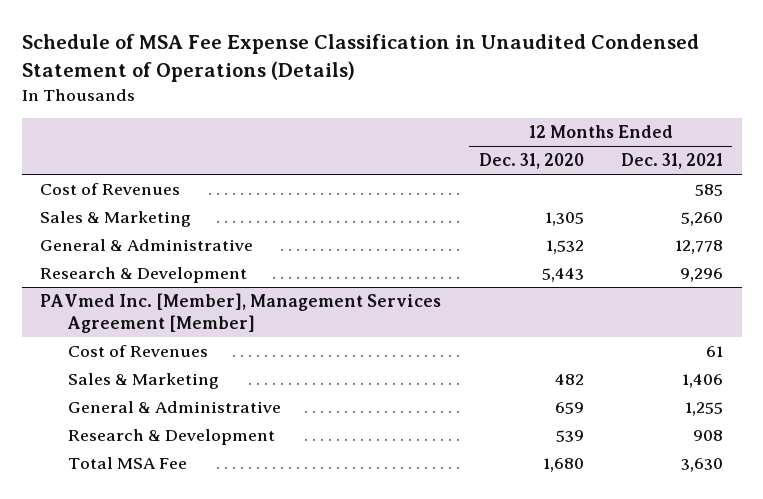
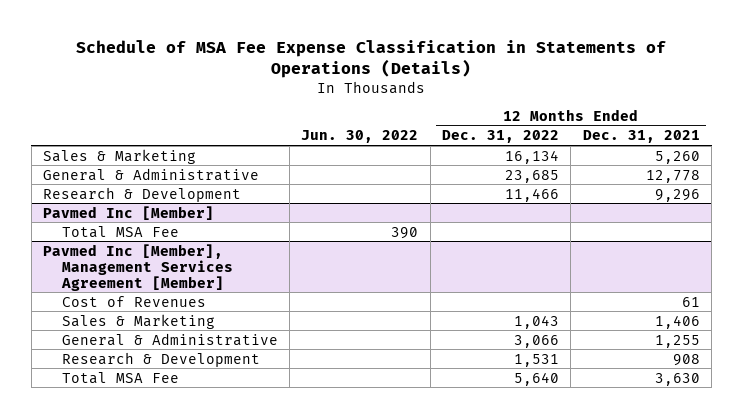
[21,34,699,82] Schedule of MSA Fee Expense Classification in Unaudited Condensed Statement of Operations (Details) -> [76,39,667,79] Schedule of MSA Fee Expense Classification in Statements of Operations (Details)
[478,153,584,170] Dec. 31, 2020 -> none
none -> [301,130,419,144] Jun. 30, 2022
none -> [442,130,560,144] Dec. 31, 2022
[40,183,181,196] Cost of Revenues -> none
none -> [43,205,215,220] Pavmed Inc [Member]
none -> [61,225,179,238] Total MSA Fee
[40,293,442,334] PAVmed Inc. [Member], Management Services Agreement [Member] -> [43,243,233,291] Pavmed Inc [Member], Management Services Agreement [Member]

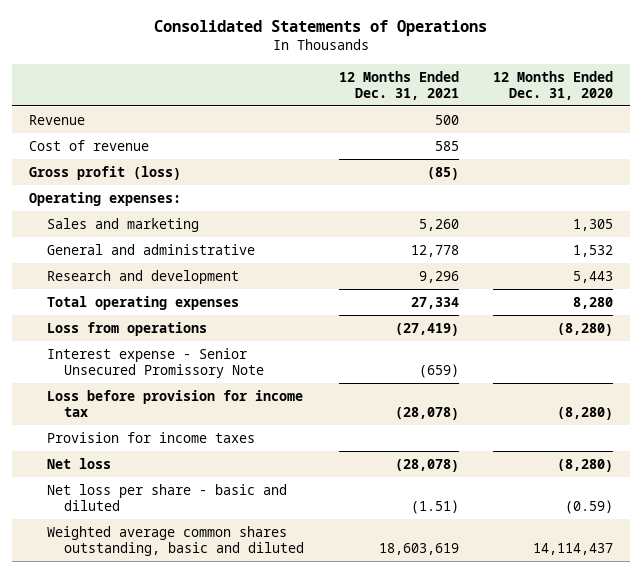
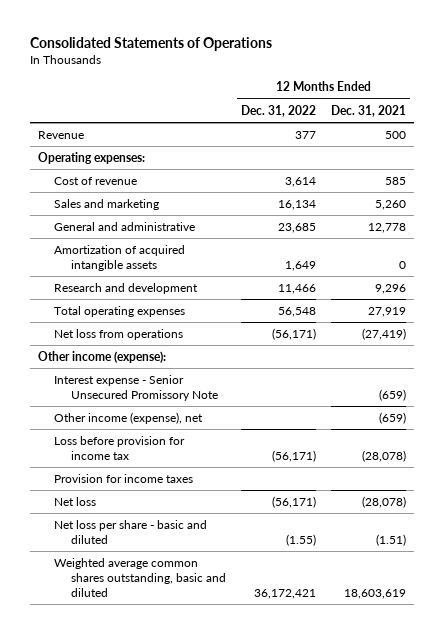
[492,70,613,100] 12 Months Ended Dec. 31, 2020 -> none
none -> [241,104,317,117] Dec. 31, 2022
[28,165,181,180] Gross profit (loss) -> none
[28,139,149,151] Cost of revenue -> [54,176,138,185] Cost of revenue
none -> [54,244,186,271] Amortization of acquired intangible assets
[410,296,459,309] 27,334 -> [368,306,407,317] 27,919
[46,321,207,336] Loss from operations -> [54,328,184,340] Net loss from operations
none -> [37,350,166,363] Other income (expense):
none -> [54,411,204,424] Other income (expense), net

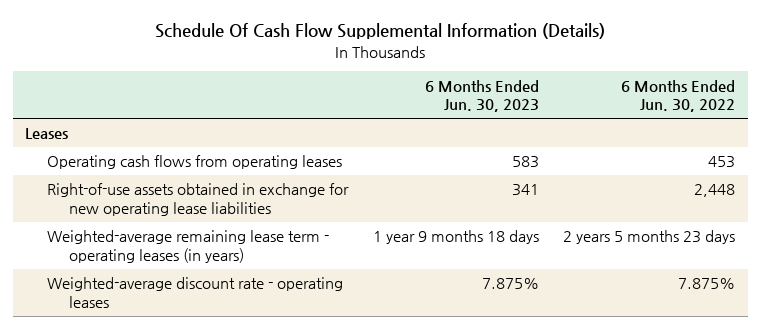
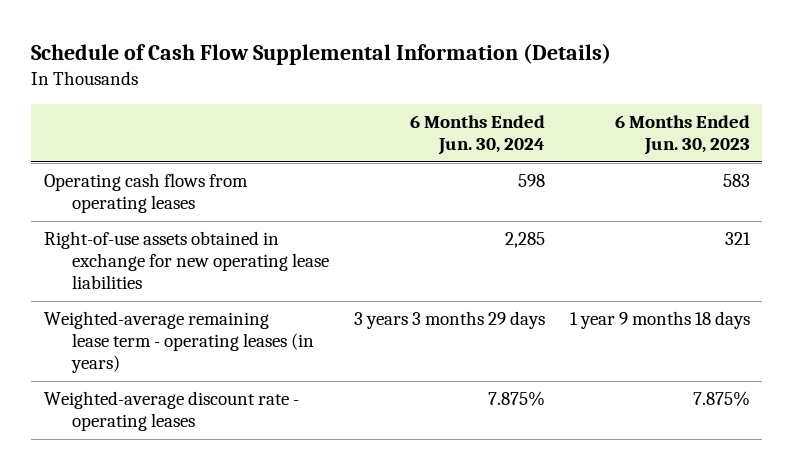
[155,23,606,40] Schedule Of Cash Flow Supplemental Information (Details) -> [31,42,612,65] Schedule of Cash Flow Supplemental Information (Details)
[621,79,736,113] 6 Months Ended Jun. 30, 2022 -> none
none -> [409,114,545,155] 6 Months Ended Jun. 30, 2024
[25,128,69,140] Leases -> none
[511,184,539,197] 341 -> [724,232,751,246] 321

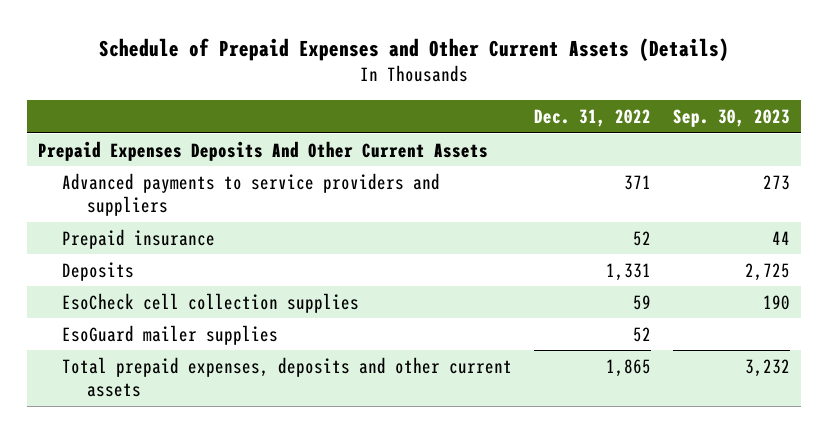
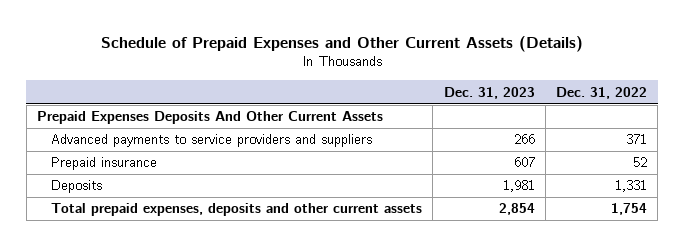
[673,109,791,128] Sep. 30, 2023 -> none
none -> [443,86,535,99] Dec. 31, 2023
[62,292,360,313] EsoCheck cell collection supplies -> none
[62,324,279,345] EsoGuard mailer supplies -> none
[606,358,652,377] 1,865 -> [611,203,648,216] 1,754

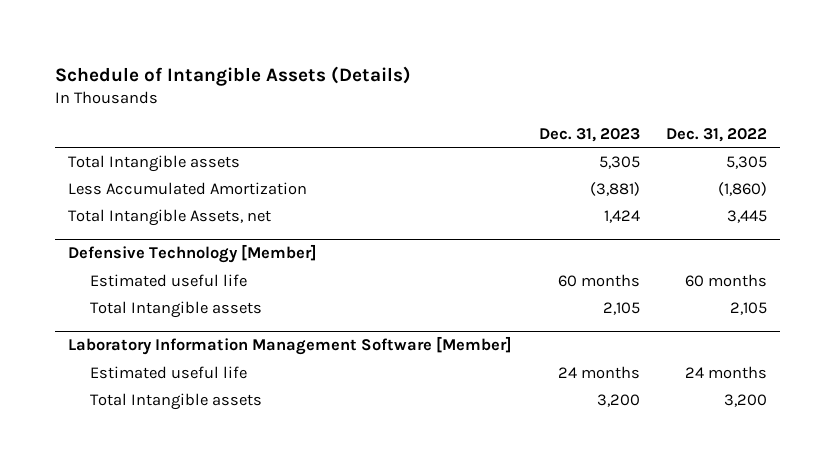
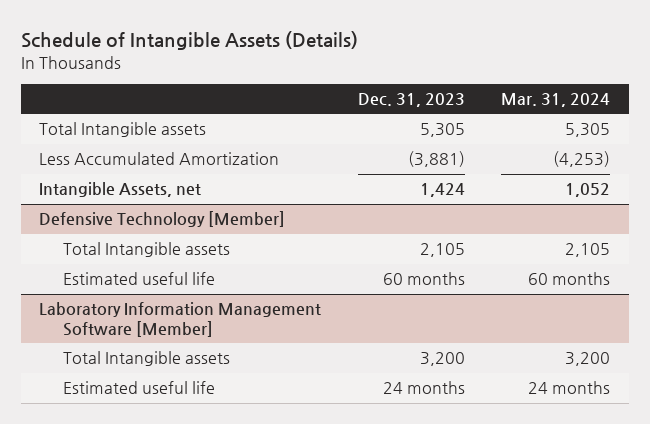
[666,127,768,142] Dec. 31, 2022 -> none
none -> [501,93,611,108] Mar. 31, 2024
[68,208,272,226] Total Intangible Assets, net -> [39,182,202,198] Intangible Assets, net
[89,273,247,287] Estimated useful life -> [63,272,216,286] Estimated useful life
[89,365,247,379] Estimated useful life -> [63,381,216,395] Estimated useful life

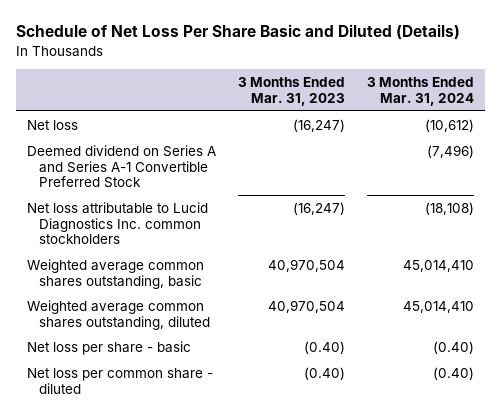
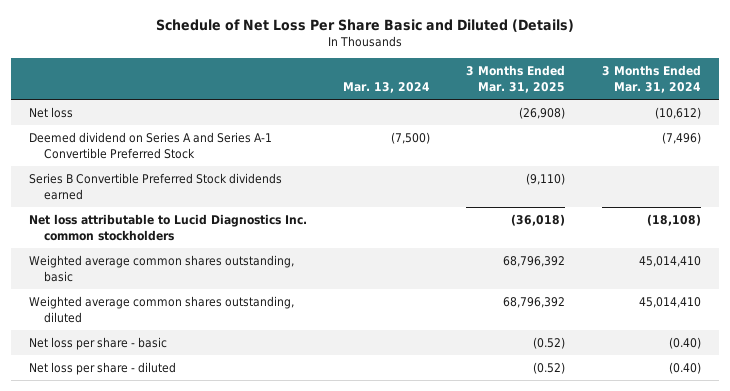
[238,77,346,107] 3 Months Ended Mar. 31, 2023 -> none
none -> [343,81,431,93] Mar. 13, 2024
none -> [466,65,566,93] 3 Months Ended Mar. 31, 2025
none -> [29,173,283,200] Series B Convertible Preferred Stock dividends earned
[27,367,214,394] Net loss per common share - diluted -> [29,362,177,376] Net loss per share - diluted

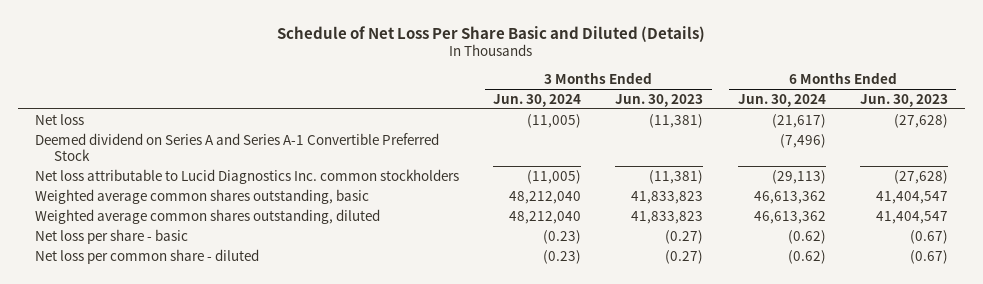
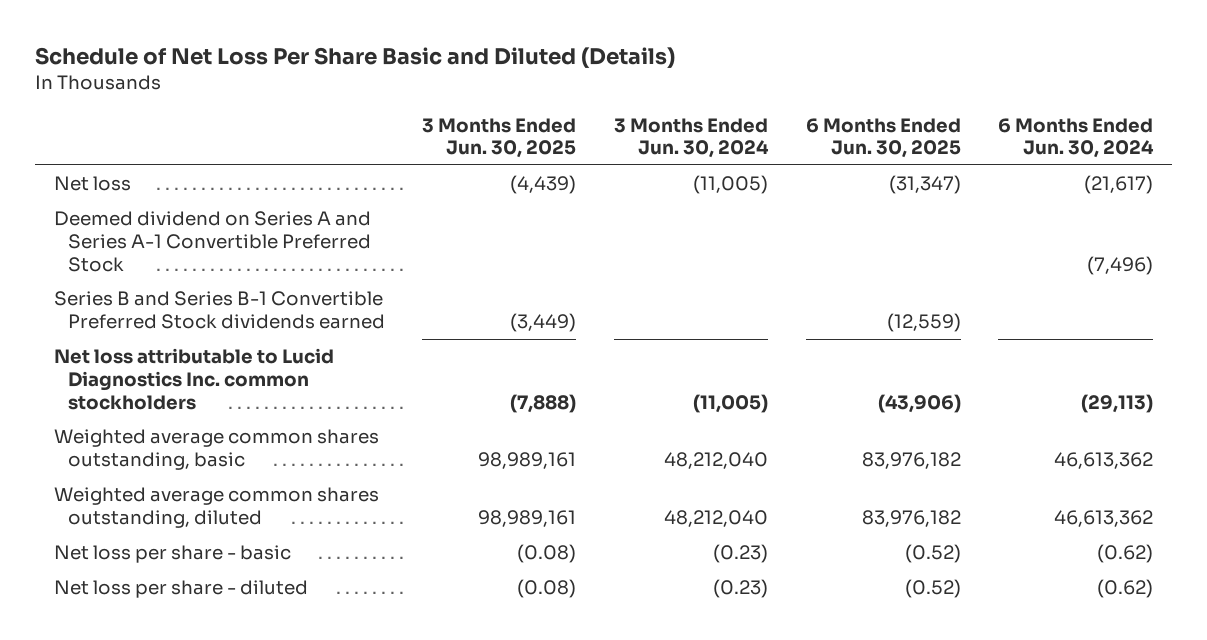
[615,93,704,107] Jun. 30, 2023 -> none
[859,93,948,107] Jun. 30, 2023 -> none
none -> [422,117,577,159] 3 Months Ended Jun. 30, 2025
none -> [805,117,961,159] 6 Months Ended Jun. 30, 2025
none -> [53,291,385,329] Series B and Series B-1 Convertible Preferred Stock dividends earned
[35,248,260,264] Net loss per common share - diluted -> [53,580,308,599] Net loss per share - diluted

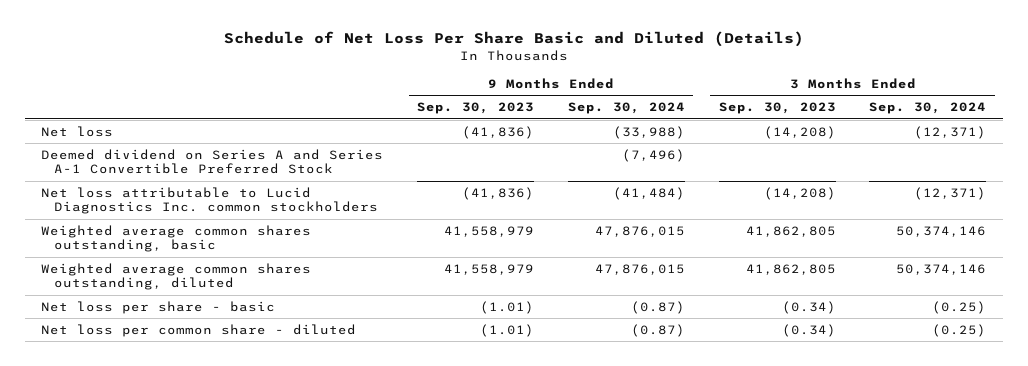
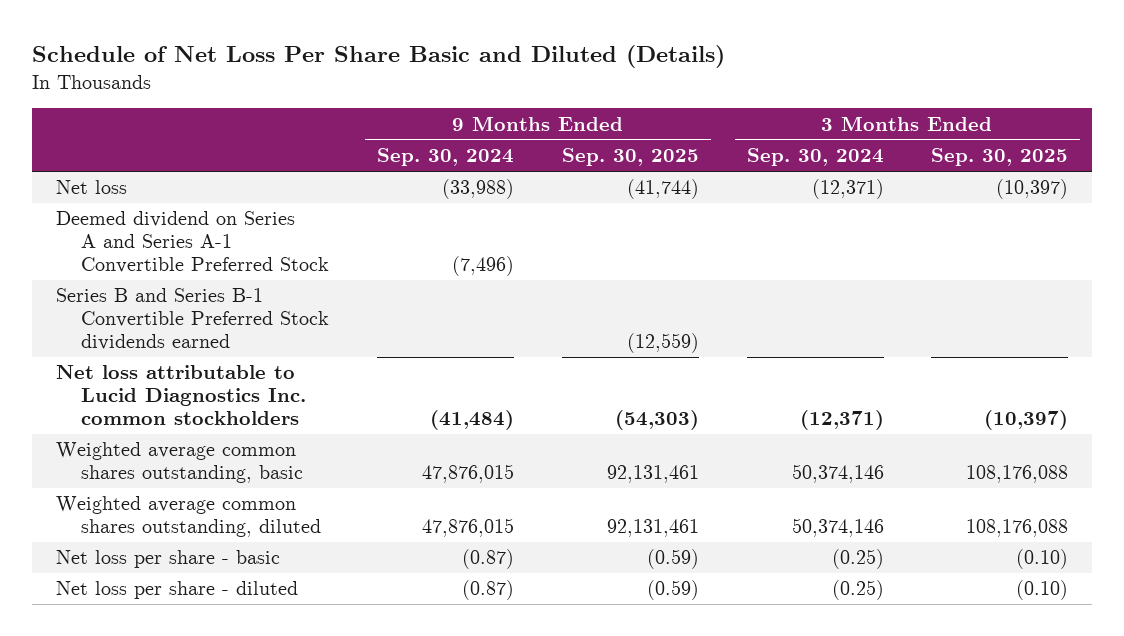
[417,102,535,115] Sep. 30, 2023 -> none
[718,102,836,115] Sep. 30, 2023 -> none
none -> [561,148,699,167] Sep. 30, 2025
none -> [931,148,1069,167] Sep. 30, 2025
none -> [55,288,329,351] Series B and Series B-1 Convertible Preferred Stock dividends earned
[41,323,357,337] Net loss per common share - diluted -> [55,581,298,600] Net loss per share - diluted

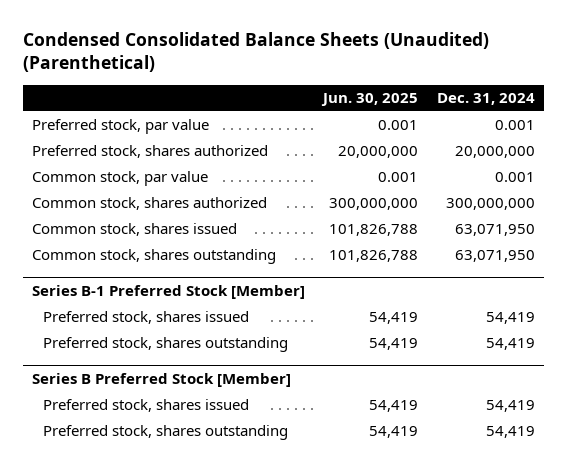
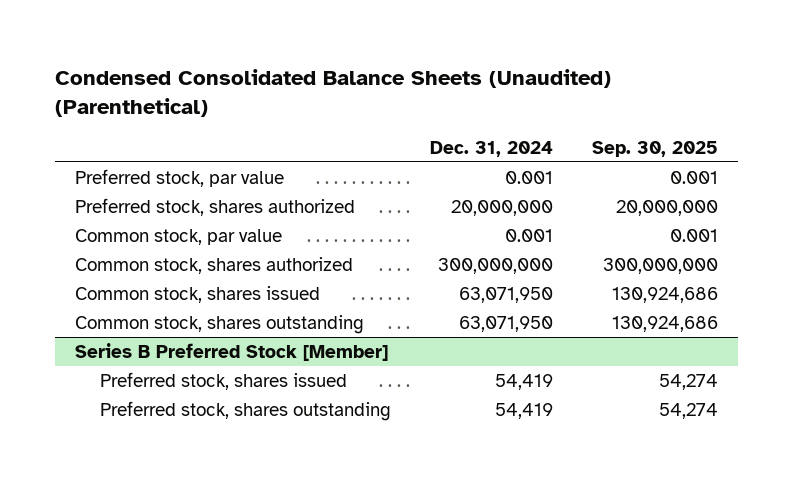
[321,93,419,107] Jun. 30, 2025 -> none
none -> [592,140,719,157] Sep. 30, 2025
[31,284,305,299] Series B-1 Preferred Stock [Member] -> none
[43,311,250,325] Preferred stock, shares issued -> none
[43,337,289,353] Preferred stock, shares outstanding -> none

